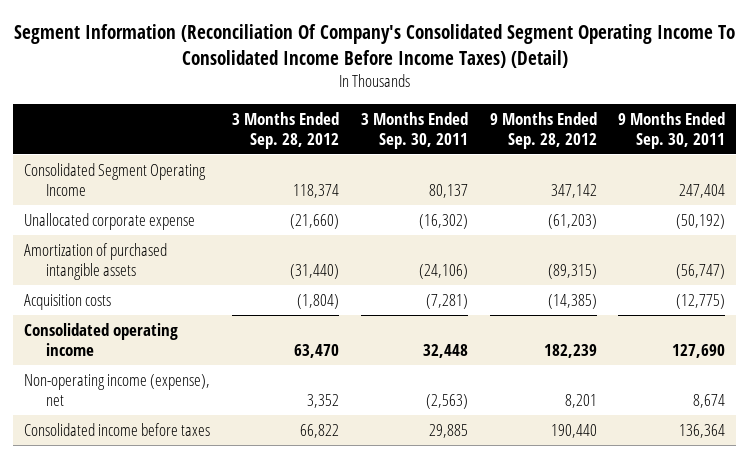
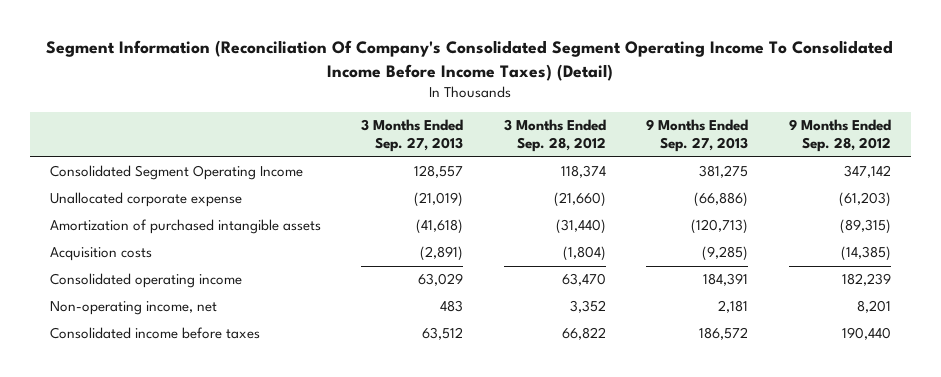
[360,111,468,149] 3 Months Ended Sep. 30, 2011 -> none
[618,111,726,149] 9 Months Ended Sep. 30, 2011 -> none
none -> [361,119,464,153] 3 Months Ended Sep. 27, 2013
none -> [646,119,749,153] 9 Months Ended Sep. 27, 2013
[24,373,211,406] Non-operating income (expense), net -> [50,301,218,316] Non-operating income, net

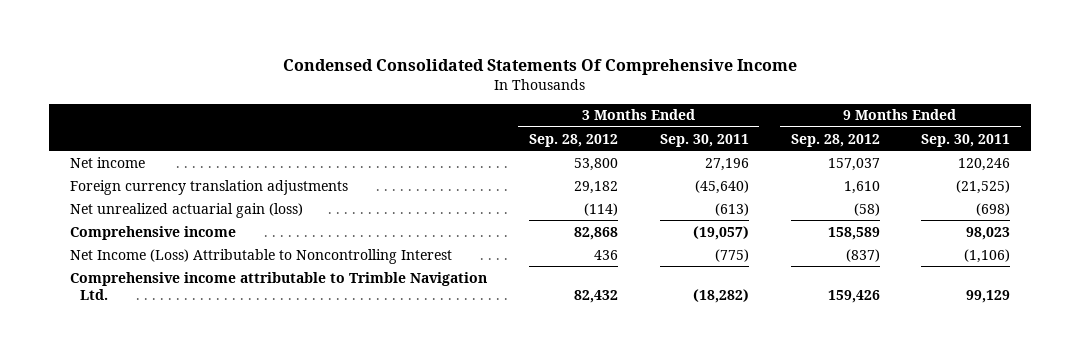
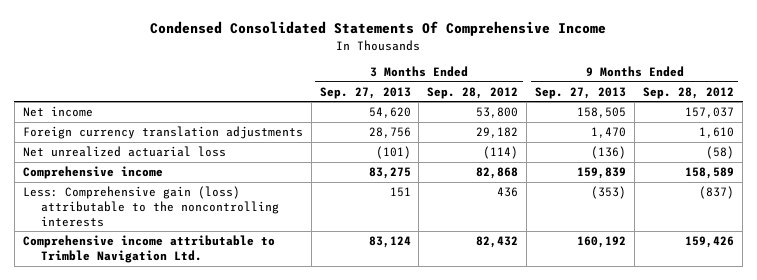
[659,133,749,147] Sep. 30, 2011 -> none
[921,133,1011,147] Sep. 30, 2011 -> none
none -> [319,86,411,99] Sep. 27, 2013
none -> [535,86,627,99] Sep. 27, 2013
[69,202,303,218] Net unrealized actuarial gain (loss) -> [22,146,226,158] Net unrealized actuarial loss
[69,248,452,264] Net Income (Loss) Attributable to Noncontrolling Interest -> [22,186,280,227] Less: Comprehensive gain (loss) attributable to the noncontrolling interests

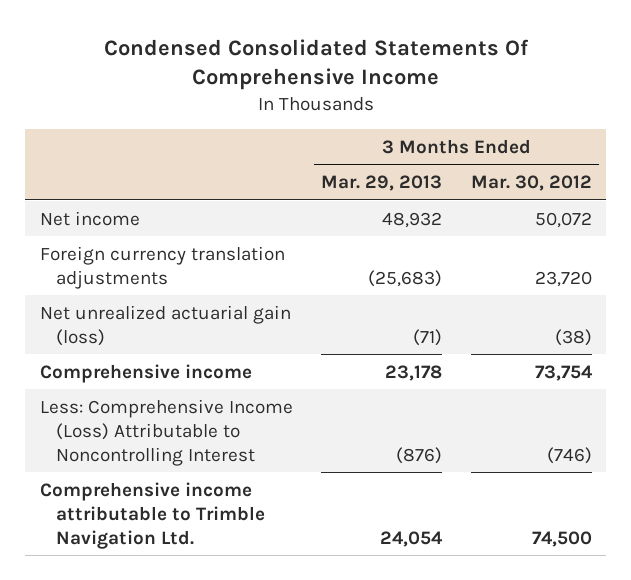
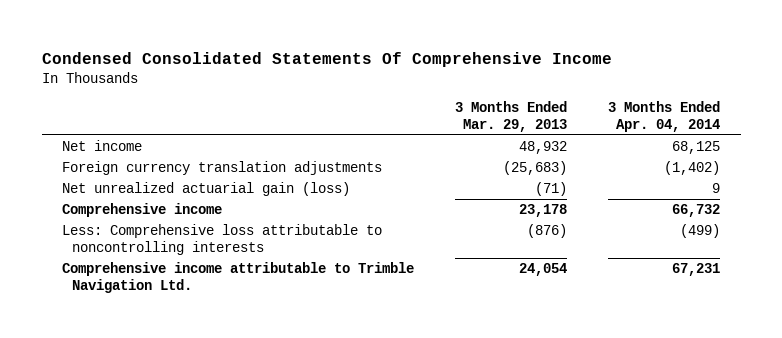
[470,174,592,191] Mar. 30, 2012 -> none
none -> [608,100,721,132] 3 Months Ended Apr. 04, 2014
[39,398,293,466] Less: Comprehensive Income (Loss) Attributable to Noncontrolling Interest -> [62,224,383,256] Less: Comprehensive loss attributable to noncontrolling interests

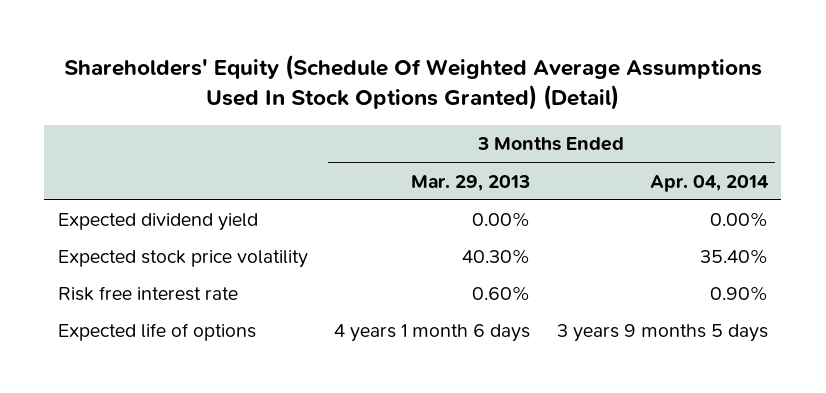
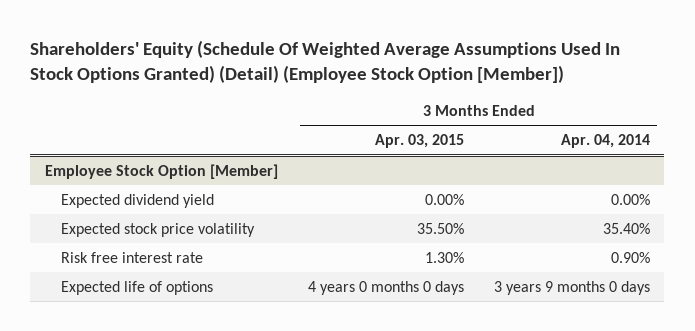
[63,54,762,111] Shareholders' Equity (Schedule Of Weighted Average Assumptions Used In Stock Options Granted) (Detail) -> [30,40,621,83] Shareholders' Equity (Schedule Of Weighted Average Assumptions Used In Stock Options Granted) (Detail) (Employee Stock Option [Member])
[411,174,531,191] Mar. 29, 2013 -> none
none -> [374,134,464,149] Apr. 03, 2015
none -> [45,163,279,179] Employee Stock Option [Member]
[556,324,768,343] 3 years 9 months 5 days -> [493,280,650,295] 3 years 9 months 0 days

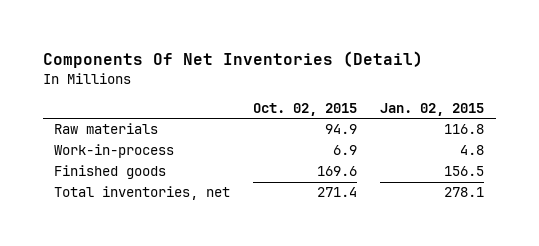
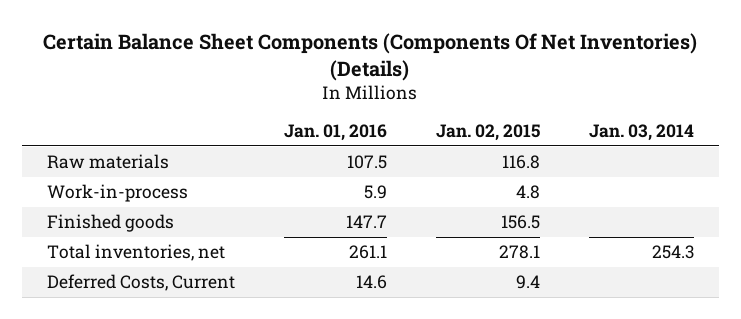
[42,50,423,68] Components Of Net Inventories (Detail) -> [43,32,698,81] Certain Balance Sheet Components (Components Of Net Inventories) (Details)
[253,102,358,116] Oct. 02, 2015 -> none
none -> [283,124,387,142] Jan. 01, 2016
none -> [588,124,694,142] Jan. 03, 2014
none -> [46,274,235,292] Deferred Costs, Current

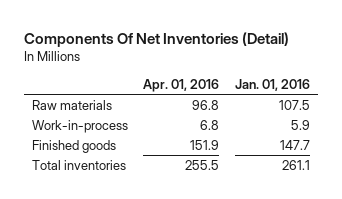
[43,32,698,81] Certain Balance Sheet Components (Components Of Net Inventories) (Details) -> [23,31,289,47] Components Of Net Inventories (Detail)
[435,124,540,142] Jan. 02, 2015 -> none
[588,124,694,142] Jan. 03, 2014 -> none
none -> [143,78,220,92] Apr. 01, 2016
[46,274,235,292] Deferred Costs, Current -> none
[46,244,225,262] Total inventories, net -> [31,159,126,170] Total inventories

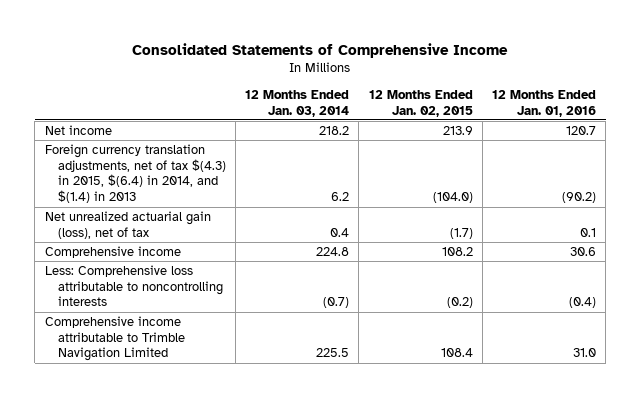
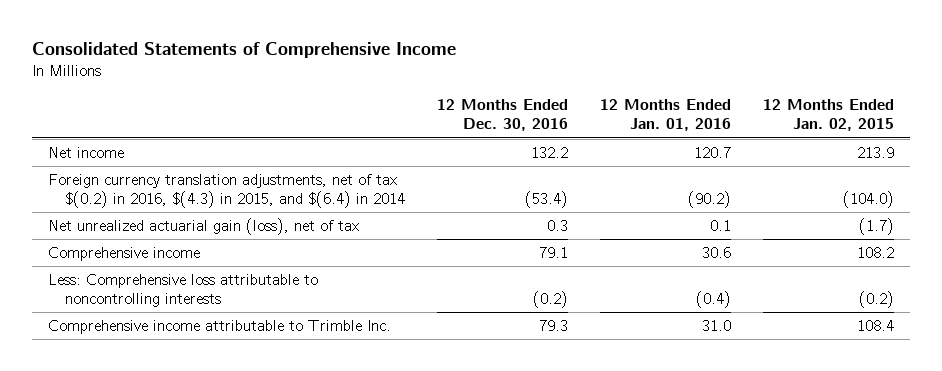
[245,89,350,117] 12 Months Ended Jan. 03, 2014 -> none
none -> [436,99,568,132] 12 Months Ended Dec. 30, 2016
[44,144,226,204] Foreign currency translation adjustments, net of tax $(4.3) in 2015, $(6.4) in 2014, and $(1.4) in 2013 -> [47,173,405,208] Foreign currency translation adjustments, net of tax $(0.2) in 2016, $(4.3) in 2015, and $(6.4) in 2014
[44,316,185,362] Comprehensive income attributable to Trimble Navigation Limited -> [47,319,391,334] Comprehensive income attributable to Trimble Inc.

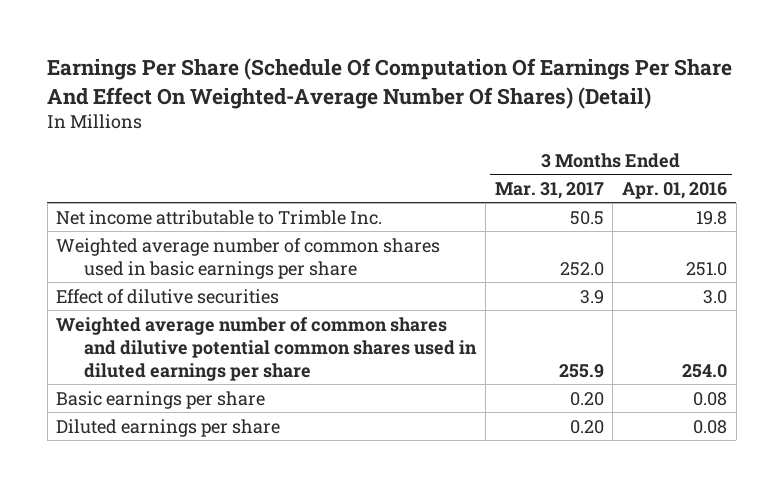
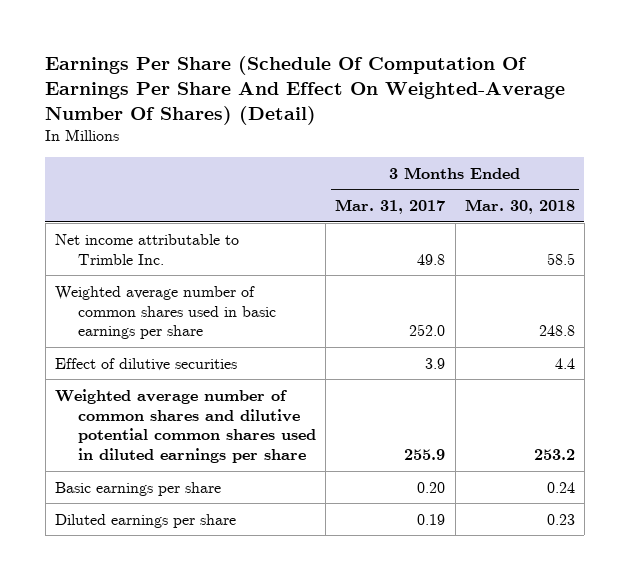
[622,181,728,199] Apr. 01, 2016 -> none
none -> [464,199,575,215] Mar. 30, 2018
[569,210,604,225] 50.5 -> [417,253,446,265] 49.8
[569,419,604,434] 0.20 -> [417,513,446,525] 0.19

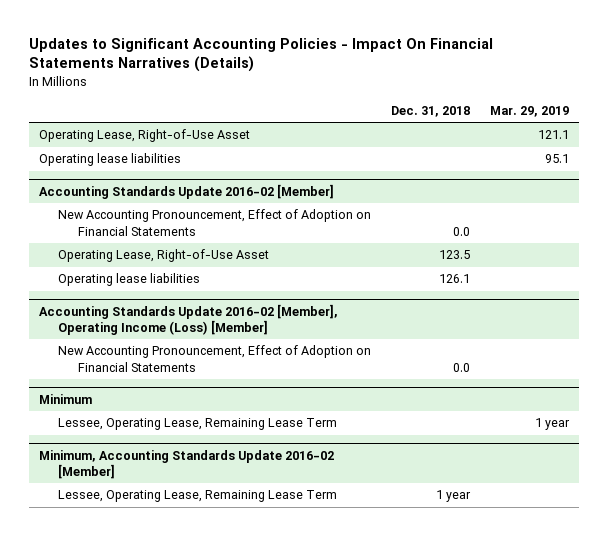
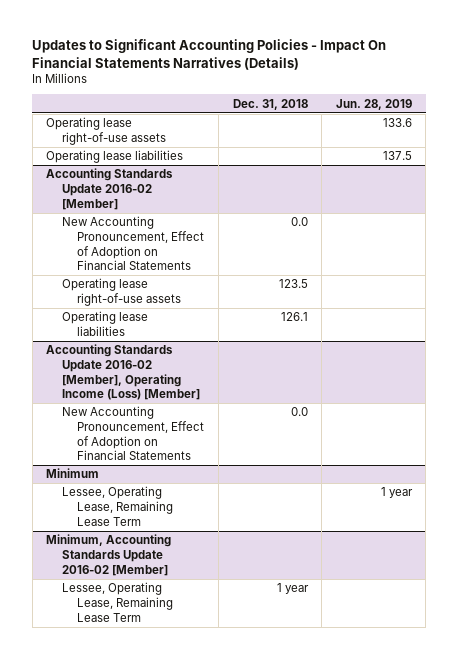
[490,105,570,117] Mar. 29, 2019 -> none
none -> [335,98,412,110] Jun. 28, 2019
[38,129,250,143] Operating Lease, Right-of-Use Asset -> [46,117,166,145] Operating lease right-of-use assets
[58,249,270,263] Operating Lease, Right-of-Use Asset -> [61,278,182,306] Operating lease right-of-use assets

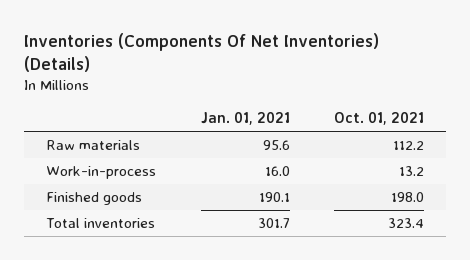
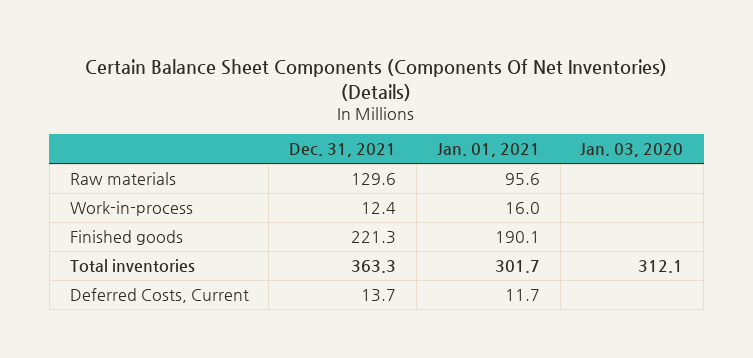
[24,33,380,73] Inventories (Components Of Net Inventories) (Details) -> [85,59,668,101] Certain Balance Sheet Components (Components Of Net Inventories) (Details)
[333,111,424,125] Oct. 01, 2021 -> none
none -> [289,143,397,158] Dec. 31, 2021
none -> [580,143,684,158] Jan. 03, 2020
none -> [69,288,249,304] Deferred Costs, Current

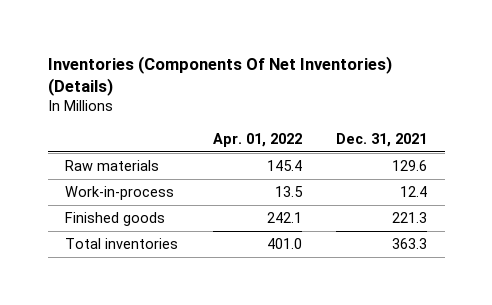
[85,59,668,101] Certain Balance Sheet Components (Components Of Net Inventories) (Details) -> [47,55,392,96] Inventories (Components Of Net Inventories) (Details)
[436,143,540,158] Jan. 01, 2021 -> none
[580,143,684,158] Jan. 03, 2020 -> none
none -> [212,132,302,147] Apr. 01, 2022
[69,288,249,304] Deferred Costs, Current -> none

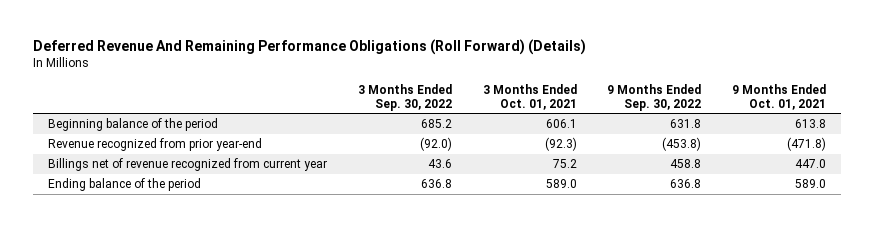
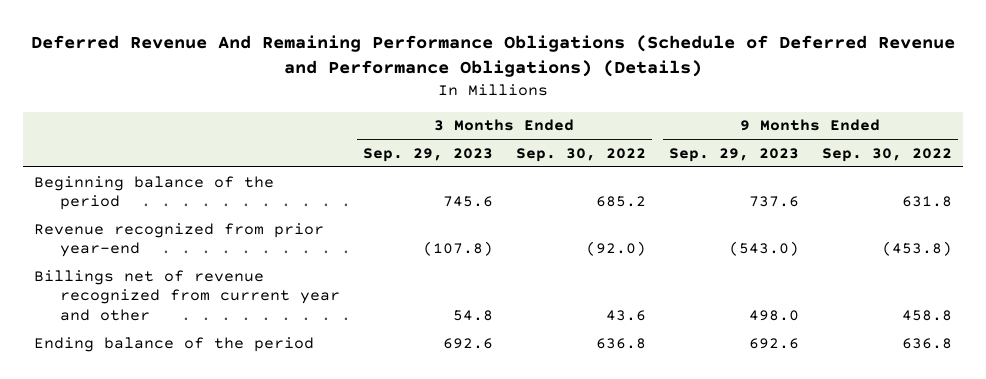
[32,39,586,56] Deferred Revenue And Remaining Performance Obligations (Roll Forward) (Details) -> [31,35,956,78] Deferred Revenue And Remaining Performance Obligations (Schedule of Deferred Revenue and Performance Obligations) (Details)
[482,83,577,110] 3 Months Ended Oct. 01, 2021 -> none
[732,83,827,110] 9 Months Ended Oct. 01, 2021 -> none
none -> [362,147,493,162] Sep. 29, 2023
none -> [668,147,799,162] Sep. 29, 2023
[47,158,327,172] Billings net of revenue recognized from current year -> [34,269,340,322] Billings net of revenue recognized from current year and other

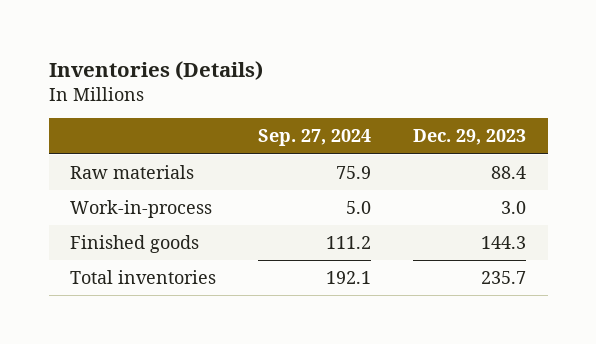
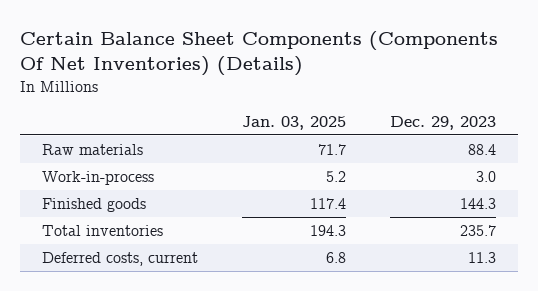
[48,60,263,80] Inventories (Details) -> [19,31,498,77] Certain Balance Sheet Components (Components Of Net Inventories) (Details)
[258,129,372,147] Sep. 27, 2024 -> none
none -> [241,116,346,131] Jan. 03, 2025
none -> [41,251,198,266] Deferred costs, current

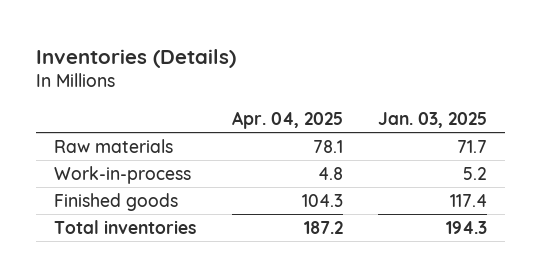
[19,31,498,77] Certain Balance Sheet Components (Components Of Net Inventories) (Details) -> [35,48,236,68] Inventories (Details)
[390,116,497,131] Dec. 29, 2023 -> none
none -> [231,110,343,129] Apr. 04, 2025
[41,251,198,266] Deferred costs, current -> none

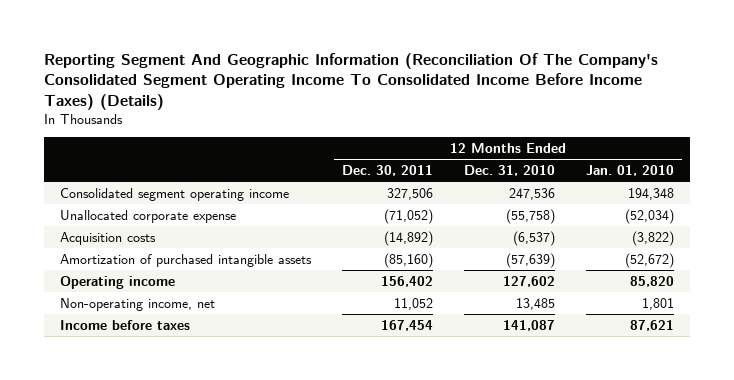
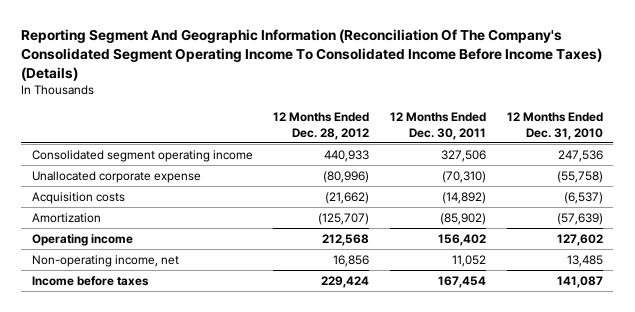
[586,164,675,176] Jan. 01, 2010 -> none
none -> [273,112,370,140] 12 Months Ended Dec. 28, 2012
[383,208,433,224] (71,052) -> [442,170,487,183] (70,310)
[59,253,312,267] Amortization of purchased intangible assets -> none
none -> [31,212,101,223] Amortization

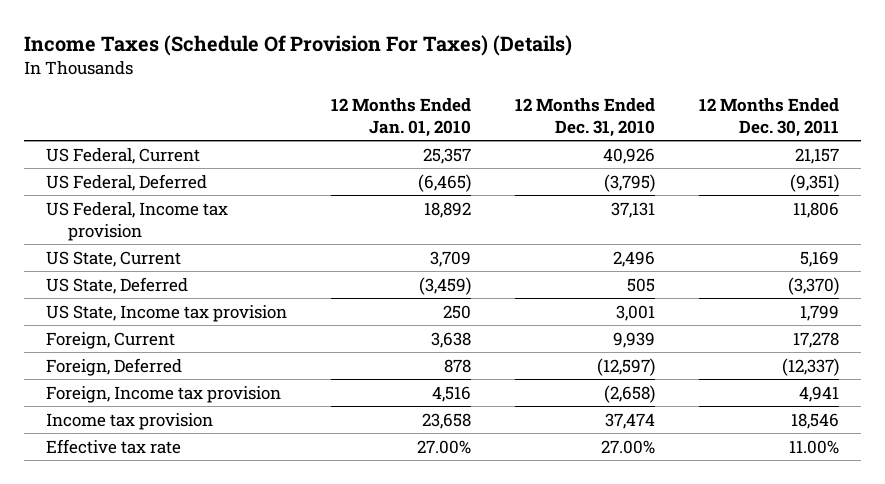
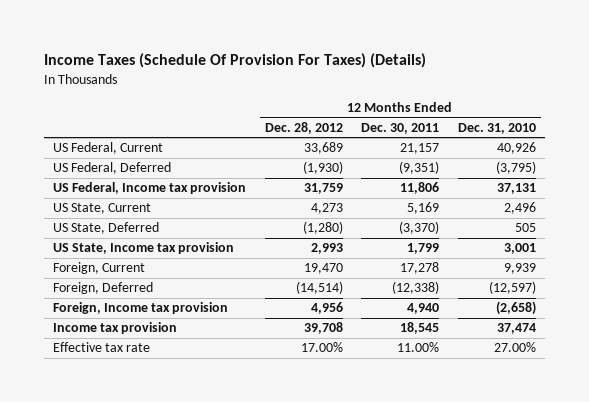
[331,97,472,138] 12 Months Ended Jan. 01, 2010 -> none
none -> [264,121,343,134] Dec. 28, 2012
[782,357,840,376] (12,337) -> [392,281,440,295] (12,338)
[799,385,840,402] 4,941 -> [407,303,440,315] 4,940
[791,412,840,429] 18,546 -> [400,322,440,335] 18,545

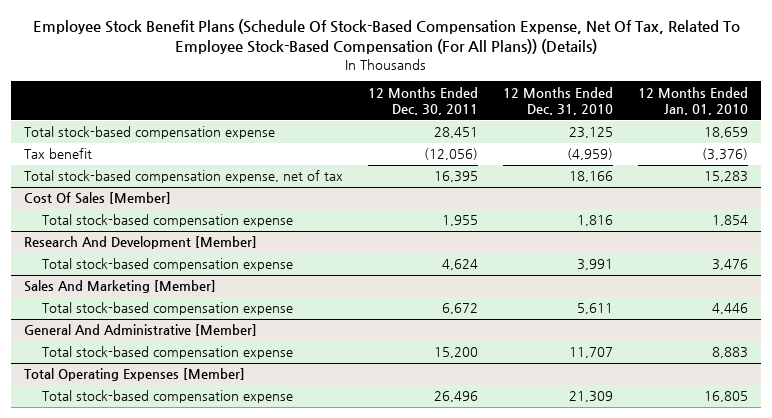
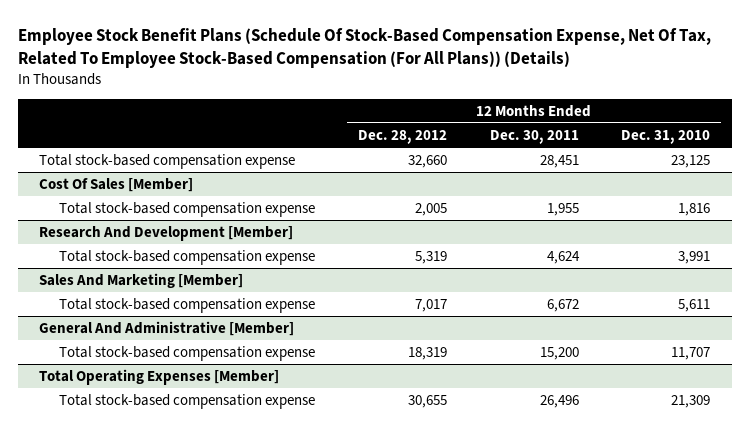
[638,86,749,116] 12 Months Ended Jan. 01, 2010 -> none
none -> [357,129,447,144] Dec. 28, 2012
[23,148,92,160] Tax benefit -> none
[23,170,343,184] Total stock-based compensation expense, net of tax -> none

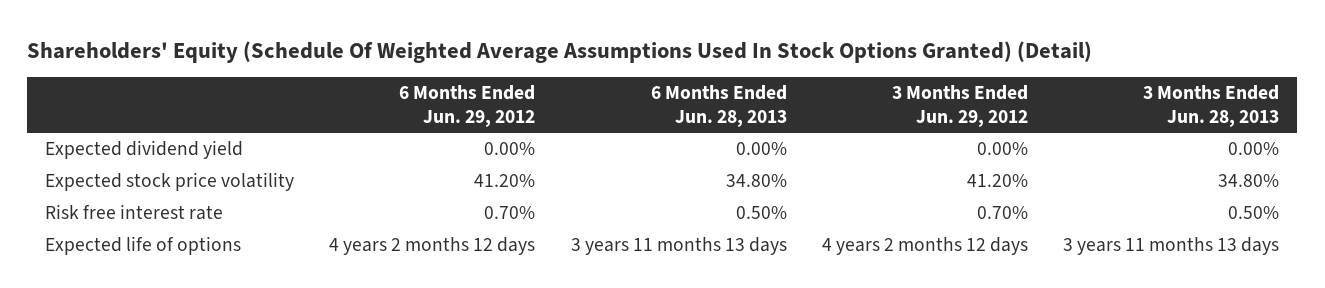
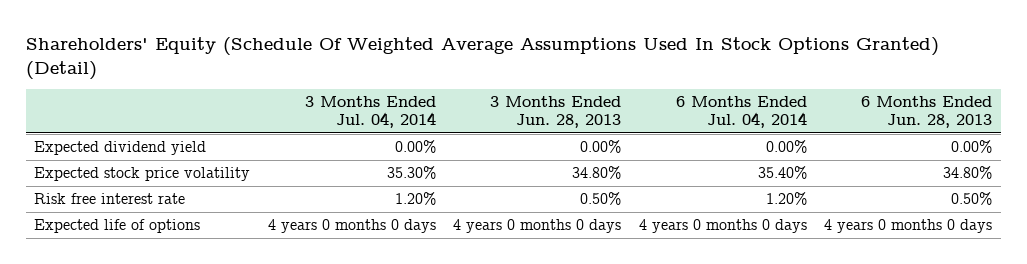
[399,85,536,127] 6 Months Ended Jun. 29, 2012 -> none
[892,85,1029,127] 3 Months Ended Jun. 29, 2012 -> none
none -> [304,96,436,129] 3 Months Ended Jul. 04, 2014
none -> [675,96,807,129] 6 Months Ended Jul. 04, 2014
[570,237,787,256] 3 years 11 months 13 days -> [824,219,993,234] 4 years 0 months 0 days
[1063,237,1280,256] 3 years 11 months 13 days -> [453,219,622,234] 4 years 0 months 0 days

